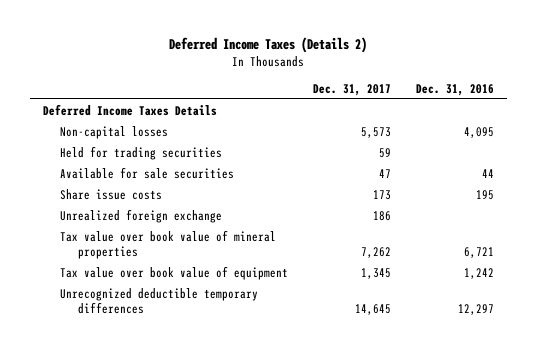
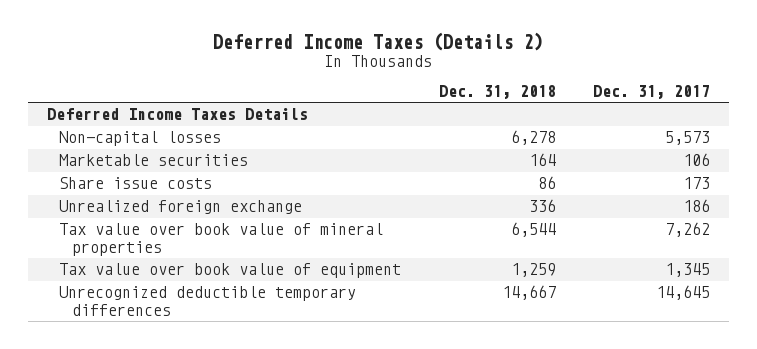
[416,83,495,96] Dec. 31, 2016 -> none
none -> [438,85,556,100] Dec. 31, 2018
[60,166,235,179] Available for sale securities -> none
[60,145,223,160] Held for trading securities -> [59,154,249,167] Marketable securities
[379,147,392,158] 59 -> [683,153,711,167] 106

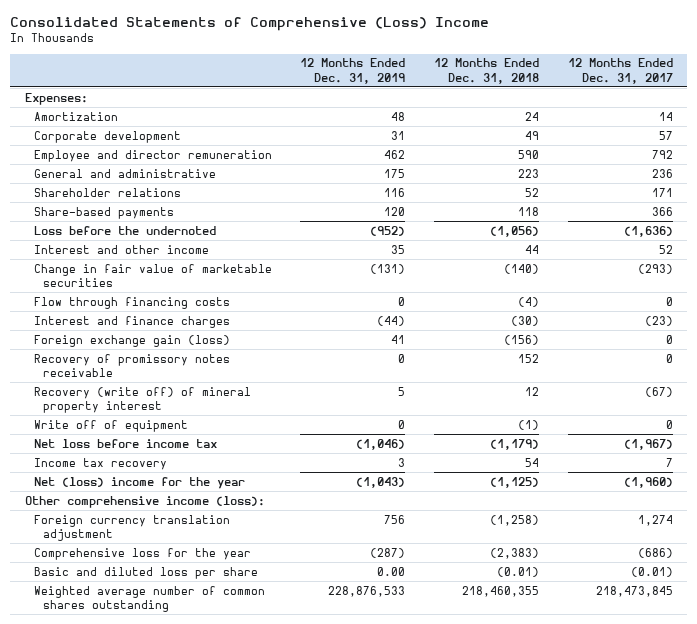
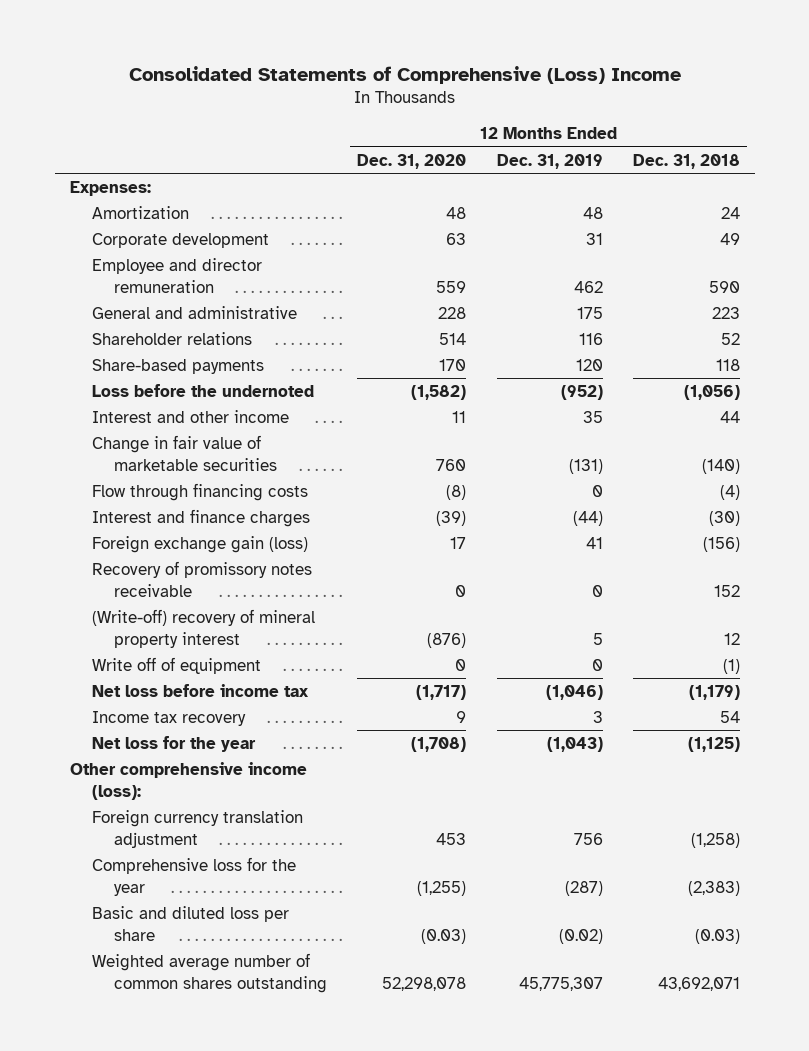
[567,58,673,84] 12 Months Ended Dec. 31, 2017 -> none
none -> [357,153,467,169] Dec. 31, 2020
[33,386,251,413] Recovery (write off) of mineral property interest -> [91,608,315,648] (Write-off) recovery of mineral property interest
[33,476,245,489] Net (loss) income for the year -> [91,735,256,752] Net loss for the year
[377,566,406,576] 0.00 -> [558,928,603,944] (0.02)
[497,566,540,577] (0.01) -> [694,928,740,944] (0.03)
[328,585,406,597] 228,876,533 -> [518,976,603,991] 45,775,307
[462,585,540,597] 218,460,355 -> [657,976,740,991] 43,692,071

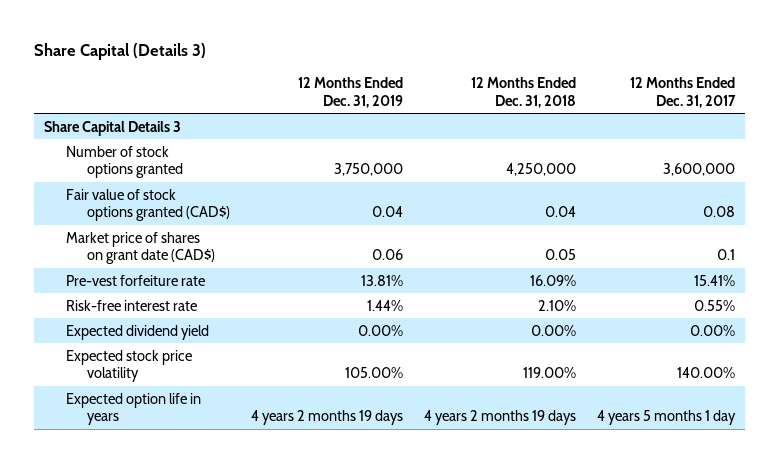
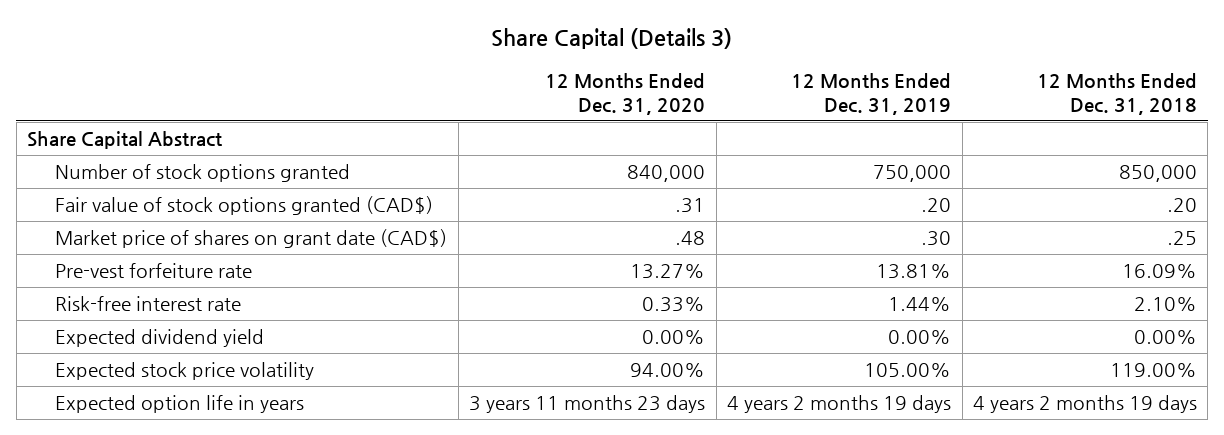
[629,76,736,108] 12 Months Ended Dec. 31, 2017 -> none
none -> [545,72,706,115] 12 Months Ended Dec. 31, 2020
[44,120,182,136] Share Capital Details 3 -> none
none -> [27,131,223,150] Share Capital Abstract
[334,163,404,177] 3,750,000 -> [873,165,952,183] 750,000
[505,163,576,177] 4,250,000 -> [1118,165,1197,183] 850,000
[372,206,404,218] 0.04 -> [921,198,952,213] .20
[544,206,576,218] 0.04 -> [1166,198,1197,213] .20
[372,249,404,261] 0.06 -> [921,231,952,247] .30
[544,249,576,261] 0.05 -> [1166,231,1197,246] .25

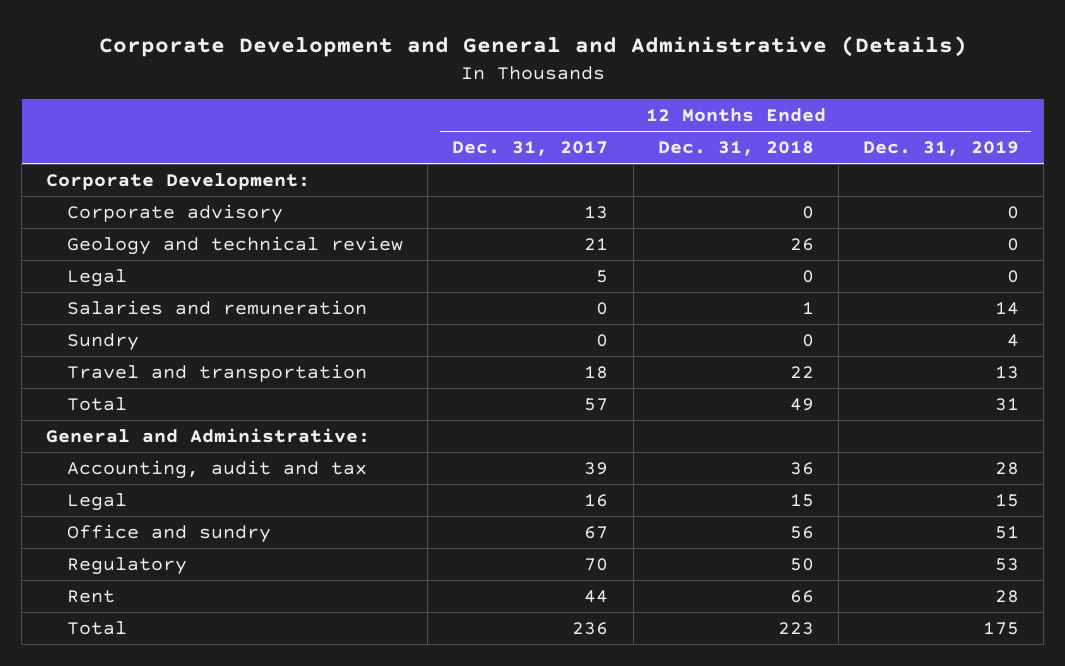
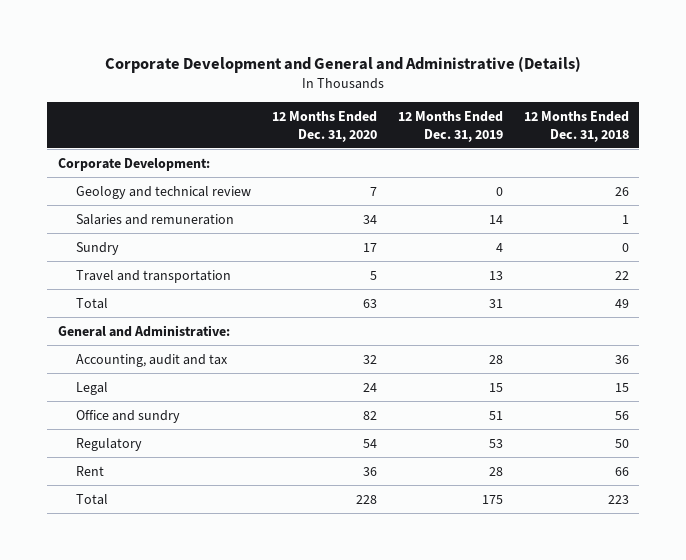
[452,140,609,156] Dec. 31, 2017 -> none
none -> [272,110,378,142] 12 Months Ended Dec. 31, 2020
[67,203,284,223] Corporate advisory -> none
[67,268,128,287] Legal -> none

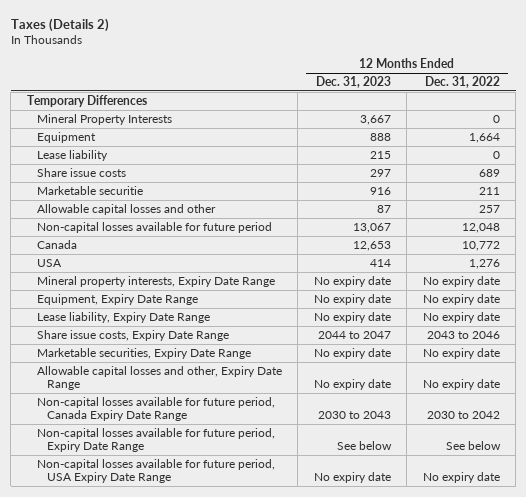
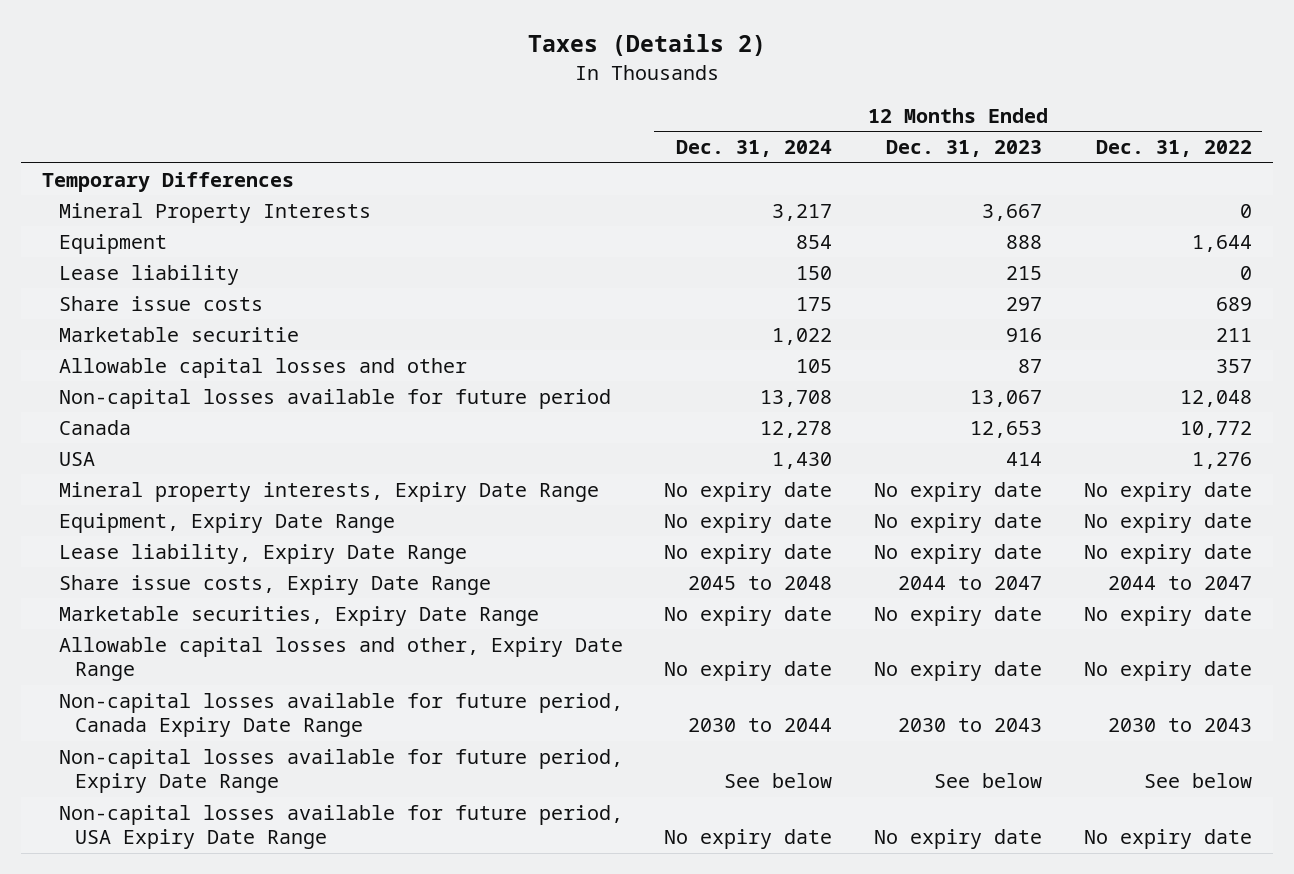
none -> [676,140,833,158] Dec. 31, 2024
[468,132,500,143] 1,664 -> [1191,234,1252,252] 1,644
[478,204,500,213] 257 -> [1215,358,1252,373] 357
[426,330,500,339] 2043 to 2046 -> [1107,575,1252,590] 2044 to 2047
[426,411,500,420] 2030 to 2042 -> [1107,718,1252,733] 2030 to 2043

